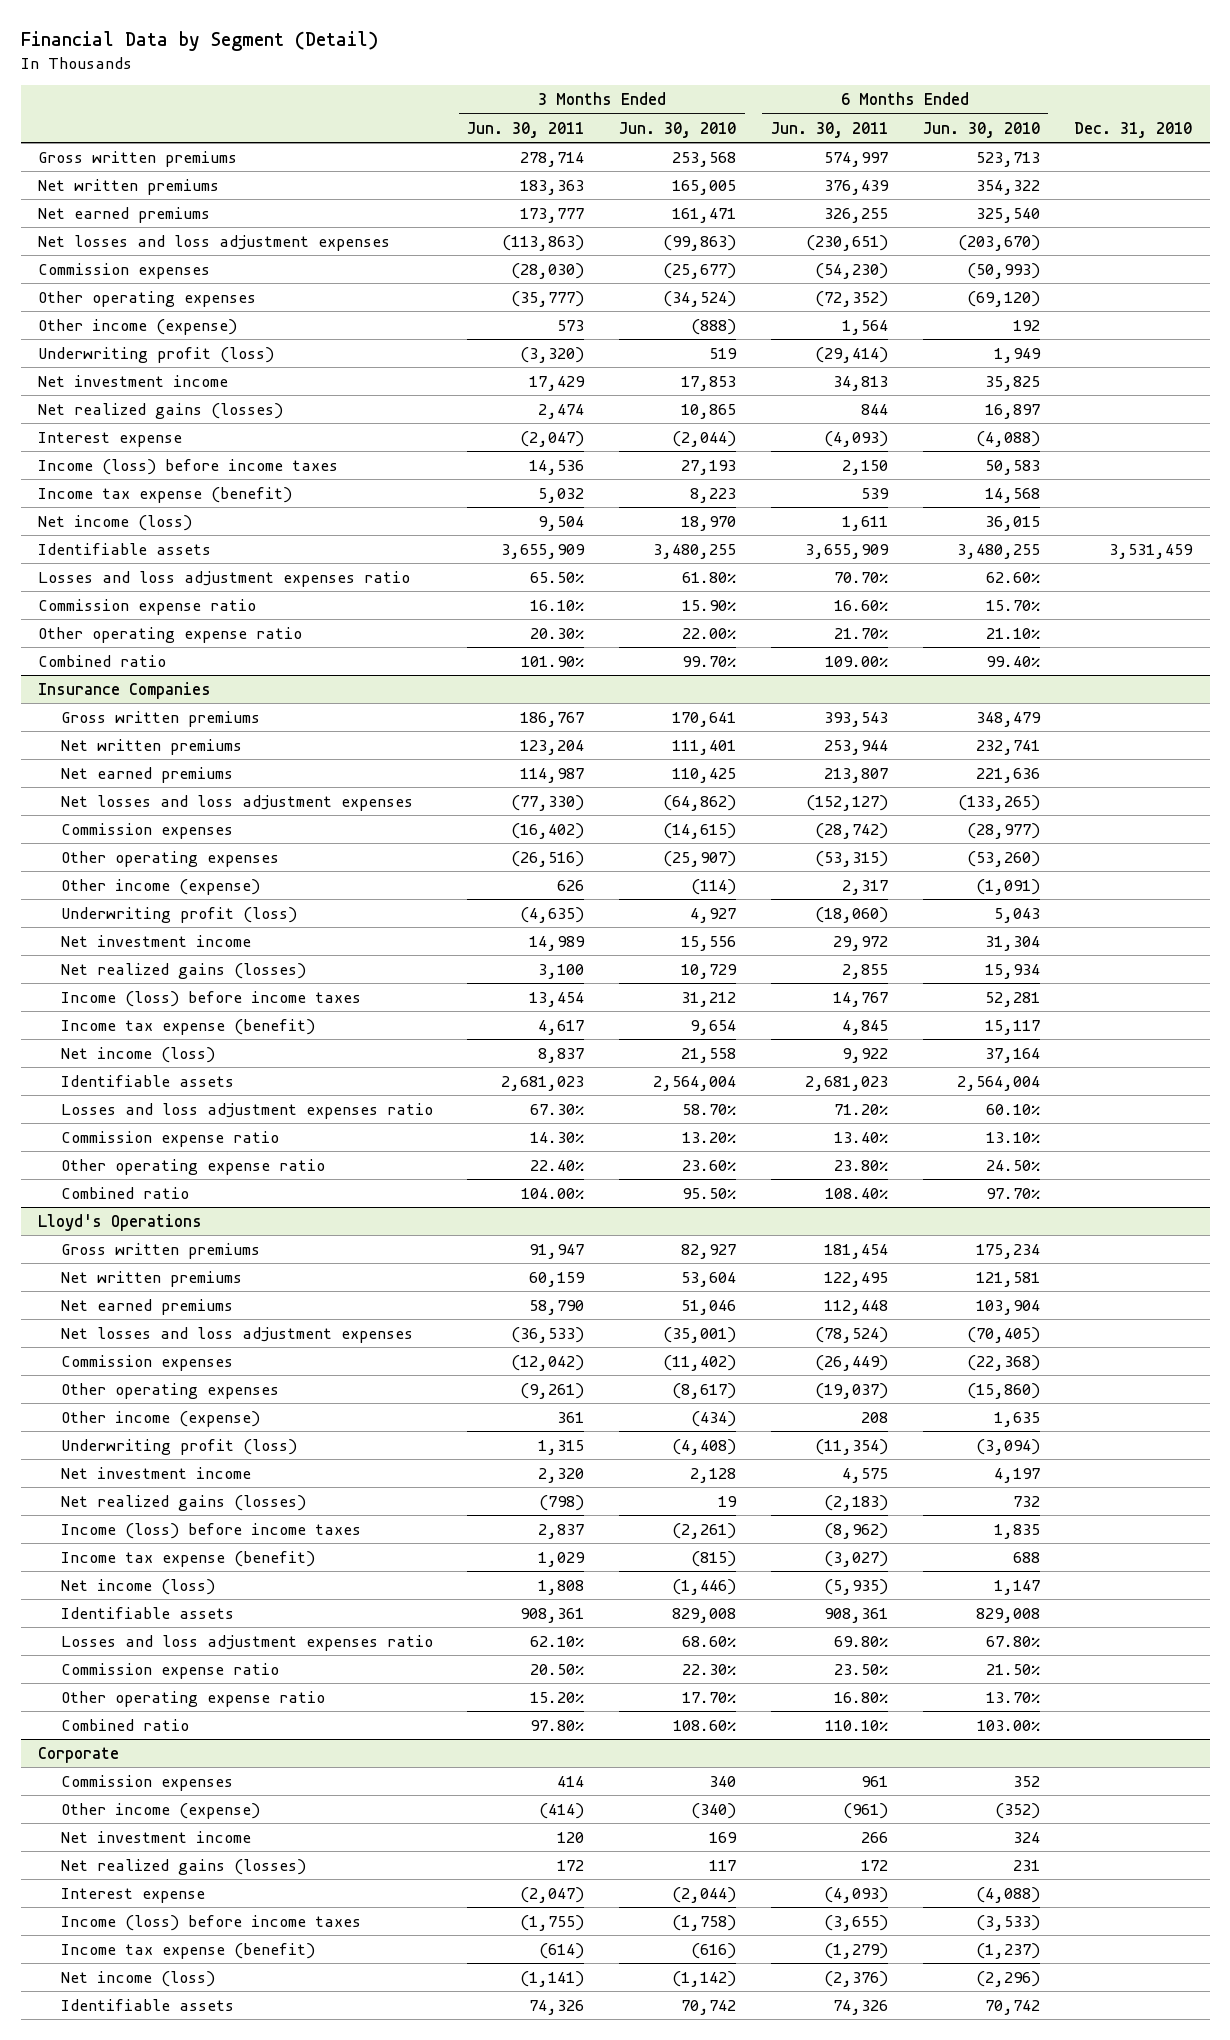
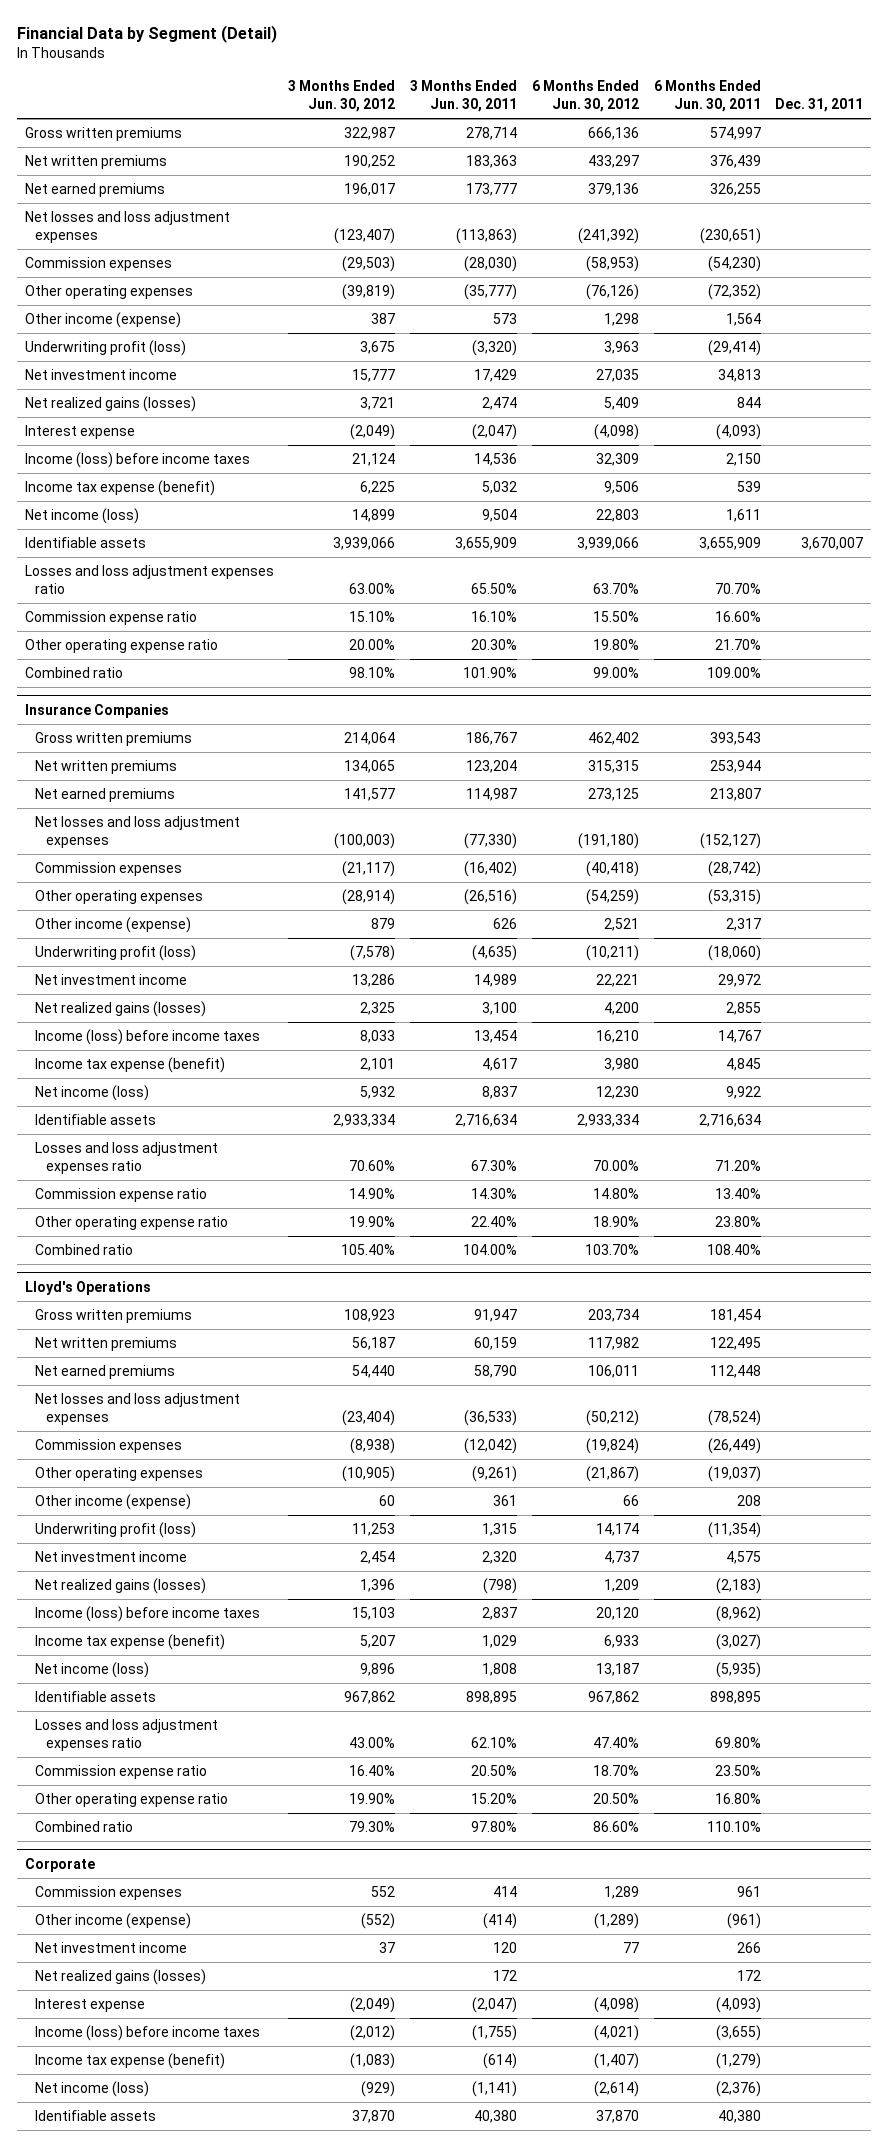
[619,121,737,138] Jun. 30, 2010 -> none
[922,121,1040,138] Jun. 30, 2010 -> none
[1074,121,1193,138] Dec. 31, 2010 -> none
none -> [288,80,396,113] 3 Months Ended Jun. 30, 2012
none -> [531,80,639,113] 6 Months Ended Jun. 30, 2012
none -> [775,98,864,113] Dec. 31, 2011
[501,1075,585,1091] 2,681,023 -> [455,1114,518,1128] 2,716,634
[804,1075,888,1091] 2,681,023 -> [698,1114,761,1128] 2,716,634
[520,1607,585,1623] 908,361 -> [466,1691,518,1705] 898,895
[823,1607,888,1623] 908,361 -> [709,1691,761,1705] 898,895
[529,1999,585,2015] 74,326 -> [474,2110,518,2124] 40,380
[832,1999,888,2015] 74,326 -> [717,2110,761,2124] 40,380

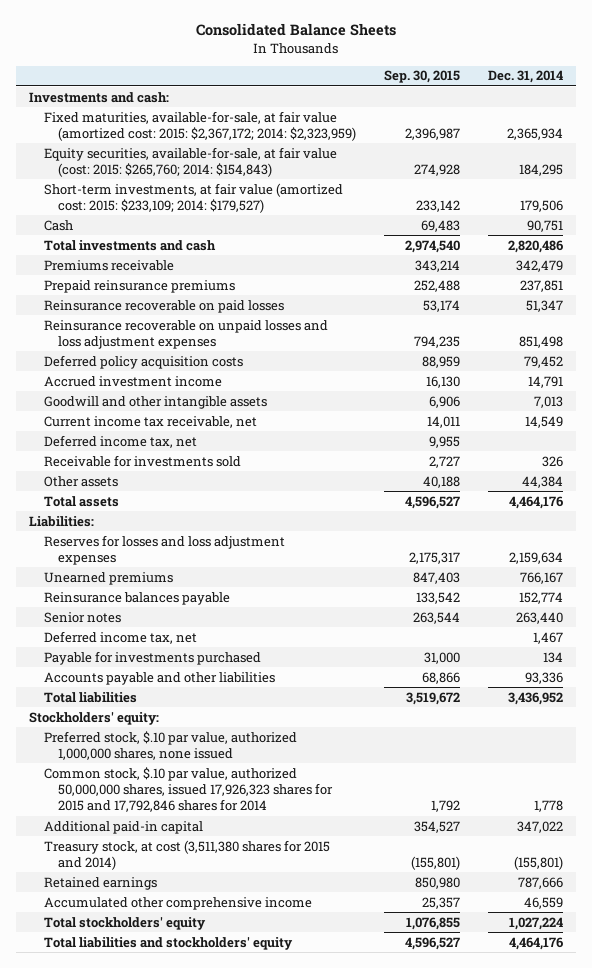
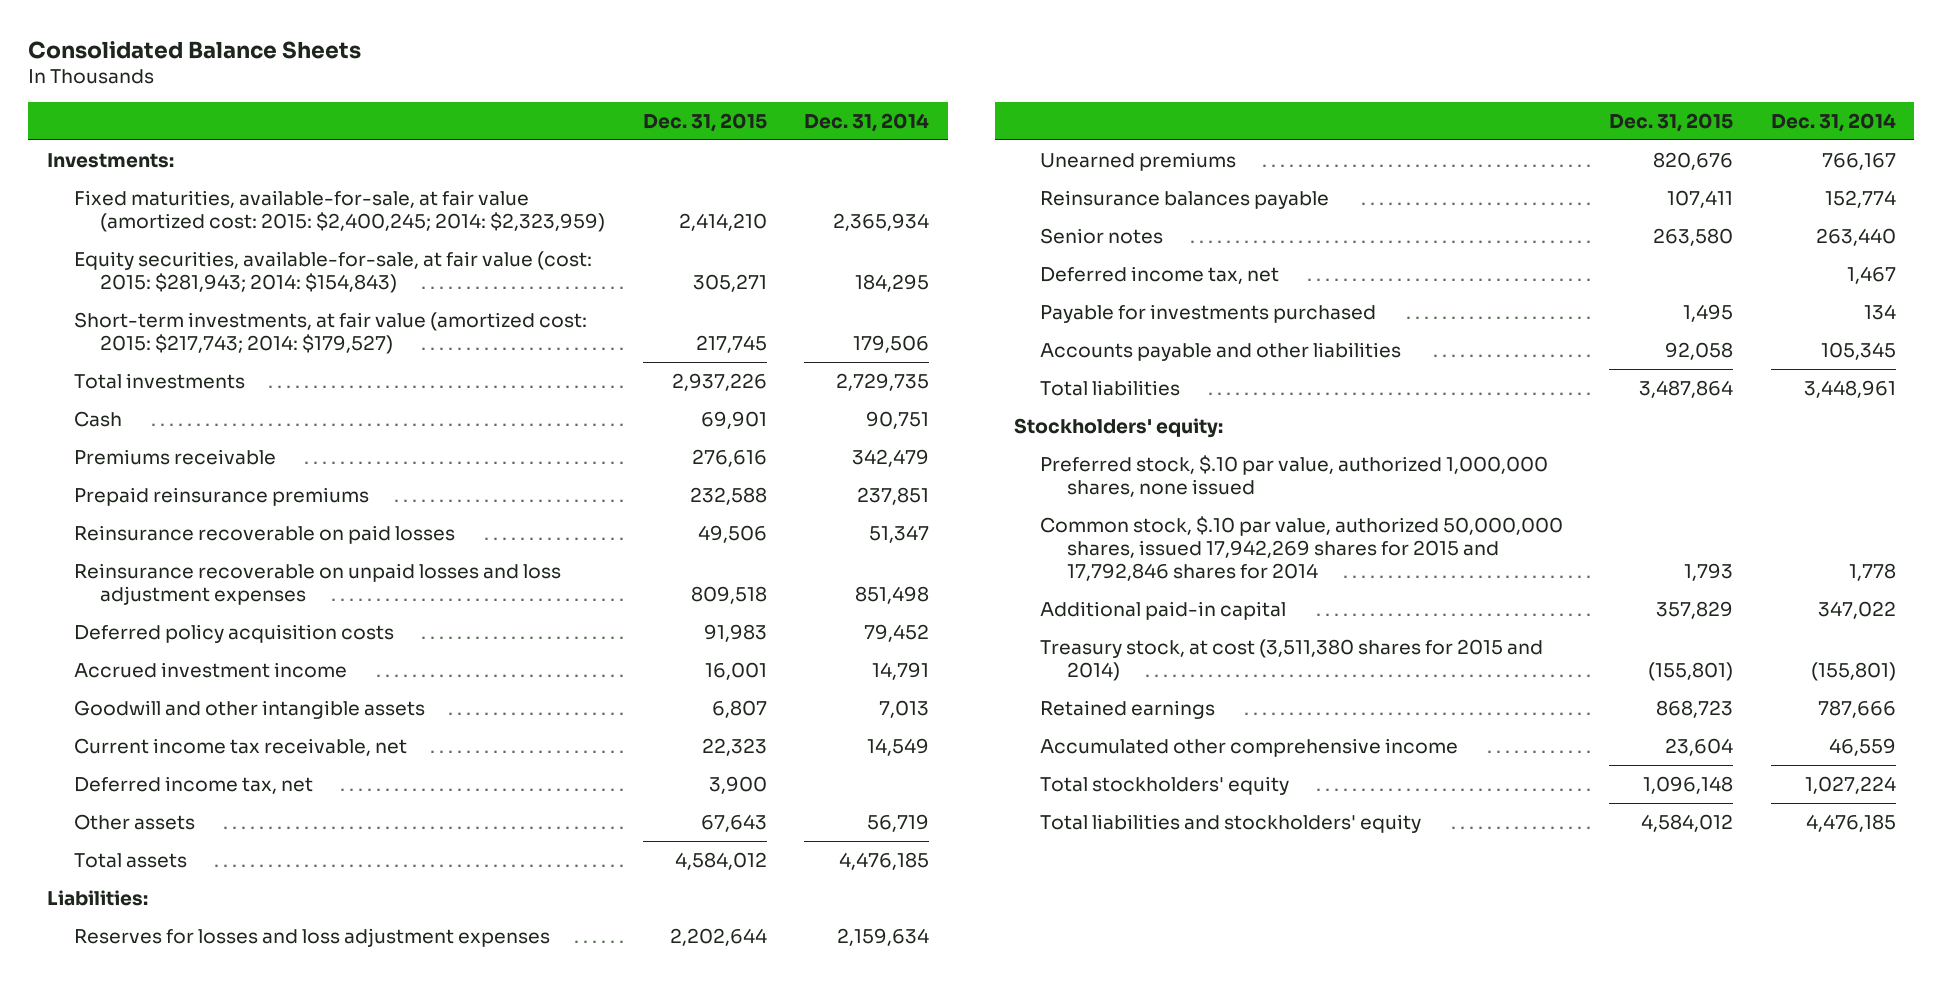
[383,70,460,84] Sep. 30, 2015 -> none
none -> [642,112,767,132] Dec. 31, 2015
[29,91,170,103] Investments and cash: -> [46,152,174,168] Investments:
[43,110,357,141] Fixed maturities, available-for-sale, at fair value (amortized cost: 2015: $2,367,172; 2014: $2,323,959) -> [73,189,606,232] Fixed maturities, available-for-sale, at fair value (amortized cost: 2015: $2,400,245; 2014: $2,323,959)
[43,146,337,177] Equity securities, available-for-sale, at fair value (cost: 2015: $265,760; 2014: $154,843) -> [73,250,592,293] Equity securities, available-for-sale, at fair value (cost: 2015: $281,943; 2014: $154,843)
[43,182,343,213] Short-term investments, at fair value (amortized cost: 2015: $233,109; 2014: $179,527) -> [73,311,587,354] Short-term investments, at fair value (amortized cost: 2015: $217,743; 2014: $179,527)
none -> [73,372,245,389] Total investments
[43,239,216,251] Total investments and cash -> none
[43,454,241,467] Receivable for investments sold -> none
[521,475,563,488] 44,384 -> [867,813,930,832] 56,719
[508,495,563,509] 4,464,176 -> [839,851,930,870] 4,476,185
[524,671,563,684] 93,336 -> [1820,341,1896,360] 105,345
[507,691,563,705] 3,436,952 -> [1803,379,1896,398] 3,448,961
[43,766,334,813] Common stock, $.10 par value, authorized 50,000,000 shares, issued 17,926,323 shares for 2015 and 17,792,846 shares for 2014 -> [1040,515,1564,582] Common stock, $.10 par value, authorized 50,000,000 shares, issued 17,942,269 shares for 2015 and 17,792,846 shares for 2014
[508,936,563,950] 4,464,176 -> [1805,813,1896,832] 4,476,185

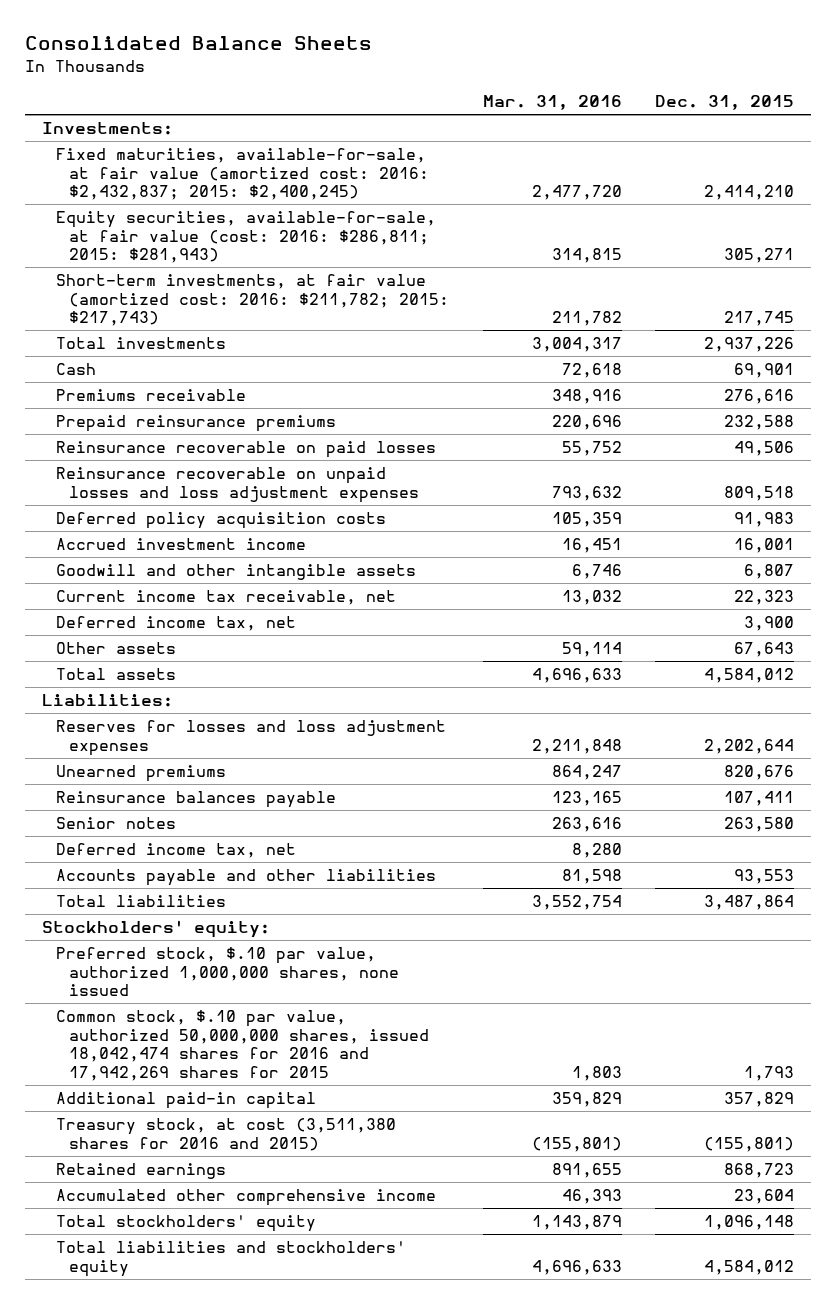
[804,112,930,132] Dec. 31, 2014 -> none
none -> [482,95,622,111] Mar. 31, 2016
[73,189,606,232] Fixed maturities, available-for-sale, at fair value (amortized cost: 2015: $2,400,245; 2014: $2,323,959) -> [55,148,430,201] Fixed maturities, available-for-sale, at fair value (amortized cost: 2016: $2,432,837; 2015: $2,400,245)
[73,250,592,293] Equity securities, available-for-sale, at fair value (cost: 2015: $281,943; 2014: $154,843) -> [55,211,436,264] Equity securities, available-for-sale, at fair value (cost: 2016: $286,811; 2015: $281,943)
[73,311,587,354] Short-term investments, at fair value (amortized cost: 2015: $217,743; 2014: $179,527) -> [55,274,450,327] Short-term investments, at fair value (amortized cost: 2016: $211,782; 2015: $217,743)
[1040,303,1377,323] Payable for investments purchased -> none
[1665,341,1734,360] 92,058 -> [734,869,795,885] 93,553
[1040,515,1564,582] Common stock, $.10 par value, authorized 50,000,000 shares, issued 17,942,269 shares for 2015 and 17,792,846 shares for 2014 -> [55,1010,430,1081] Common stock, $.10 par value, authorized 50,000,000 shares, issued 18,042,474 shares for 2016 and 17,942,269 shares for 2015
[1040,638,1544,681] Treasury stock, at cost (3,511,380 shares for 2015 and 2014) -> [55,1118,396,1151] Treasury stock, at cost (3,511,380 shares for 2016 and 2015)

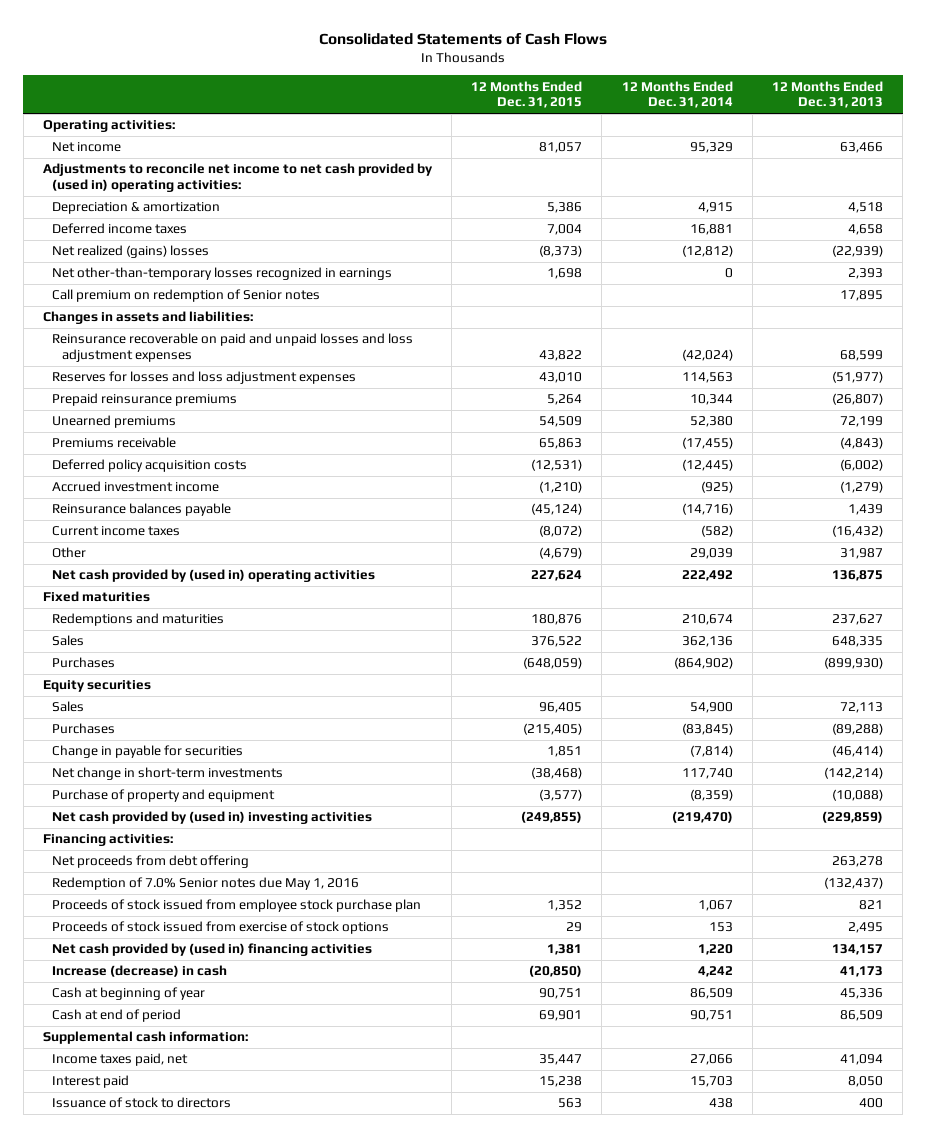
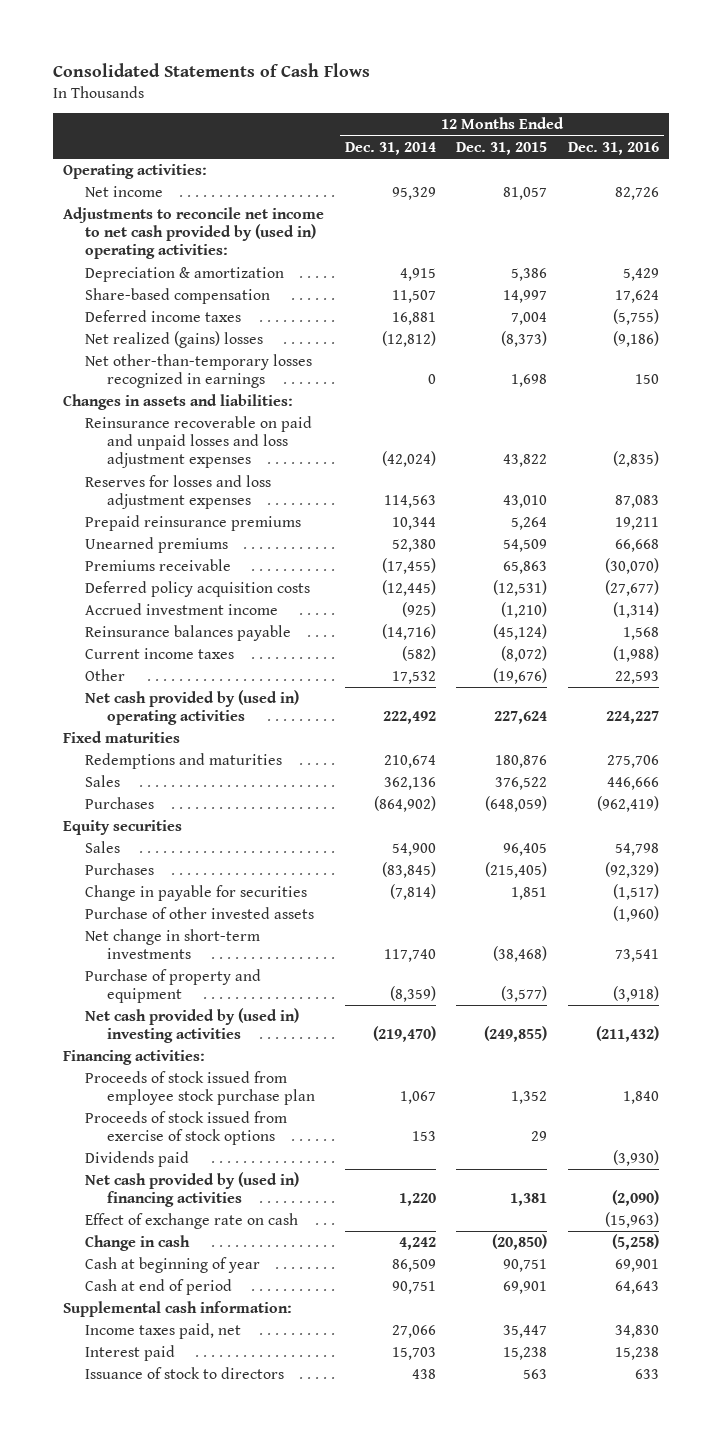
[772,80,884,109] 12 Months Ended Dec. 31, 2013 -> none
none -> [568,141,660,155] Dec. 31, 2016
none -> [85,287,271,304] Share-based compensation
[52,289,321,303] Call premium on redemption of Senior notes -> none
[539,547,583,560] (4,679) -> [493,667,548,684] (19,676)
[689,548,733,560] 29,039 -> [391,670,436,684] 17,532
none -> [85,906,315,919] Purchase of other invested assets
[52,855,250,869] Net proceeds from debt offering -> none
[52,877,360,891] Redemption of 7.0% Senior notes due May 1, 2016 -> none
none -> [85,1150,190,1167] Dividends paid
none -> [85,1212,299,1229] Effect of exchange rate on cash
[52,965,228,978] Increase (decrease) in cash -> [85,1234,191,1251] Change in cash

